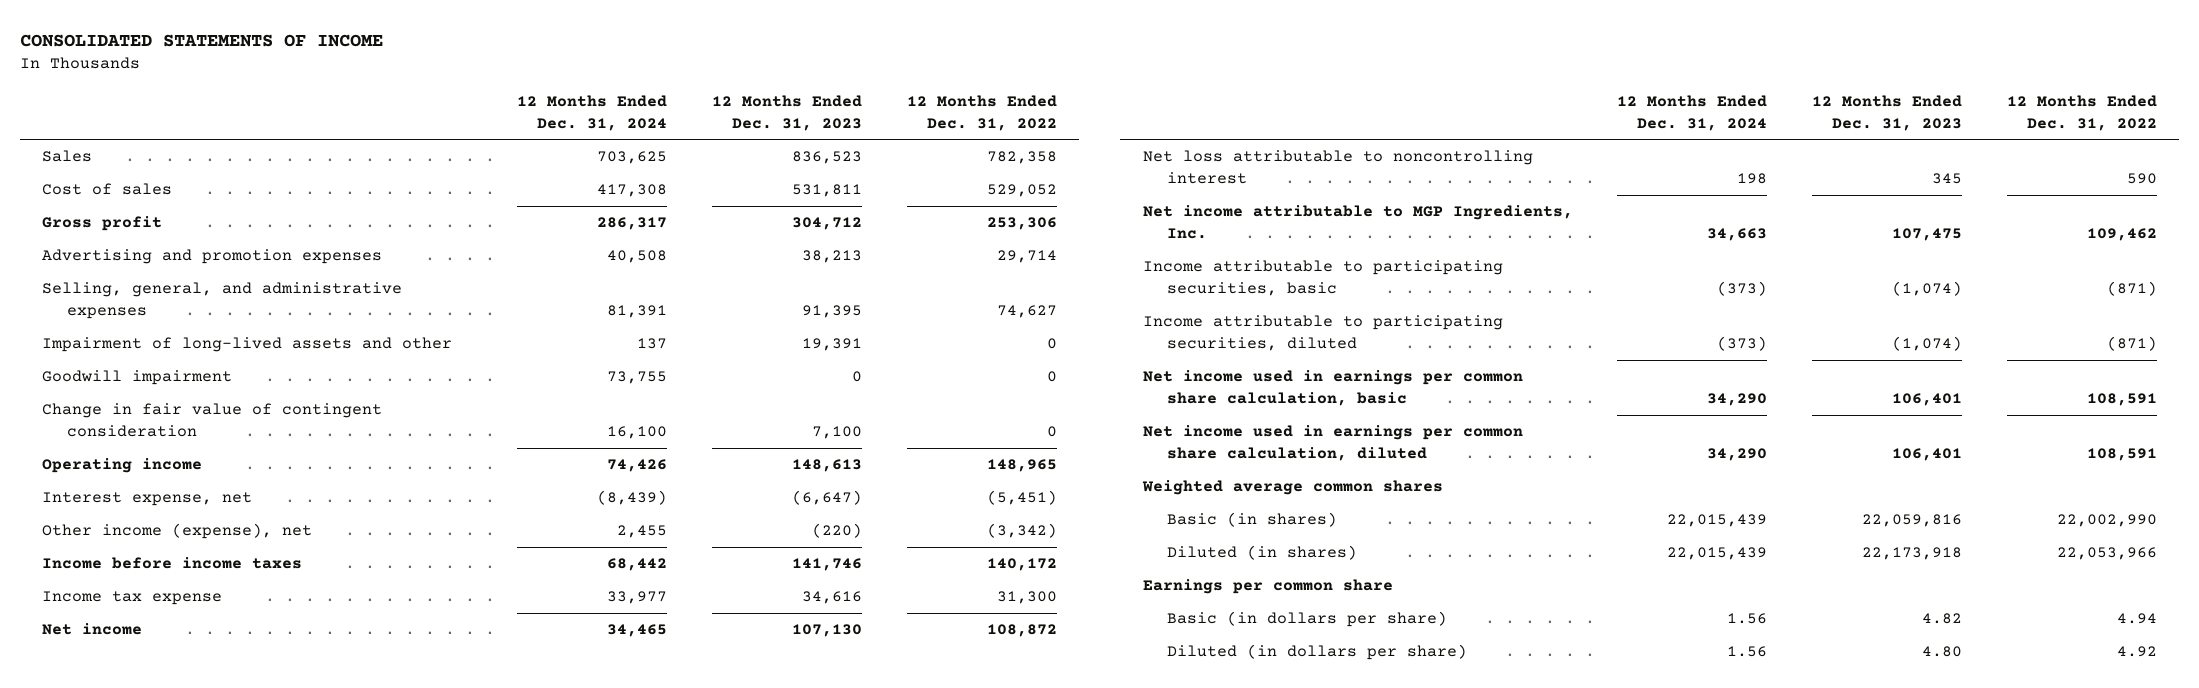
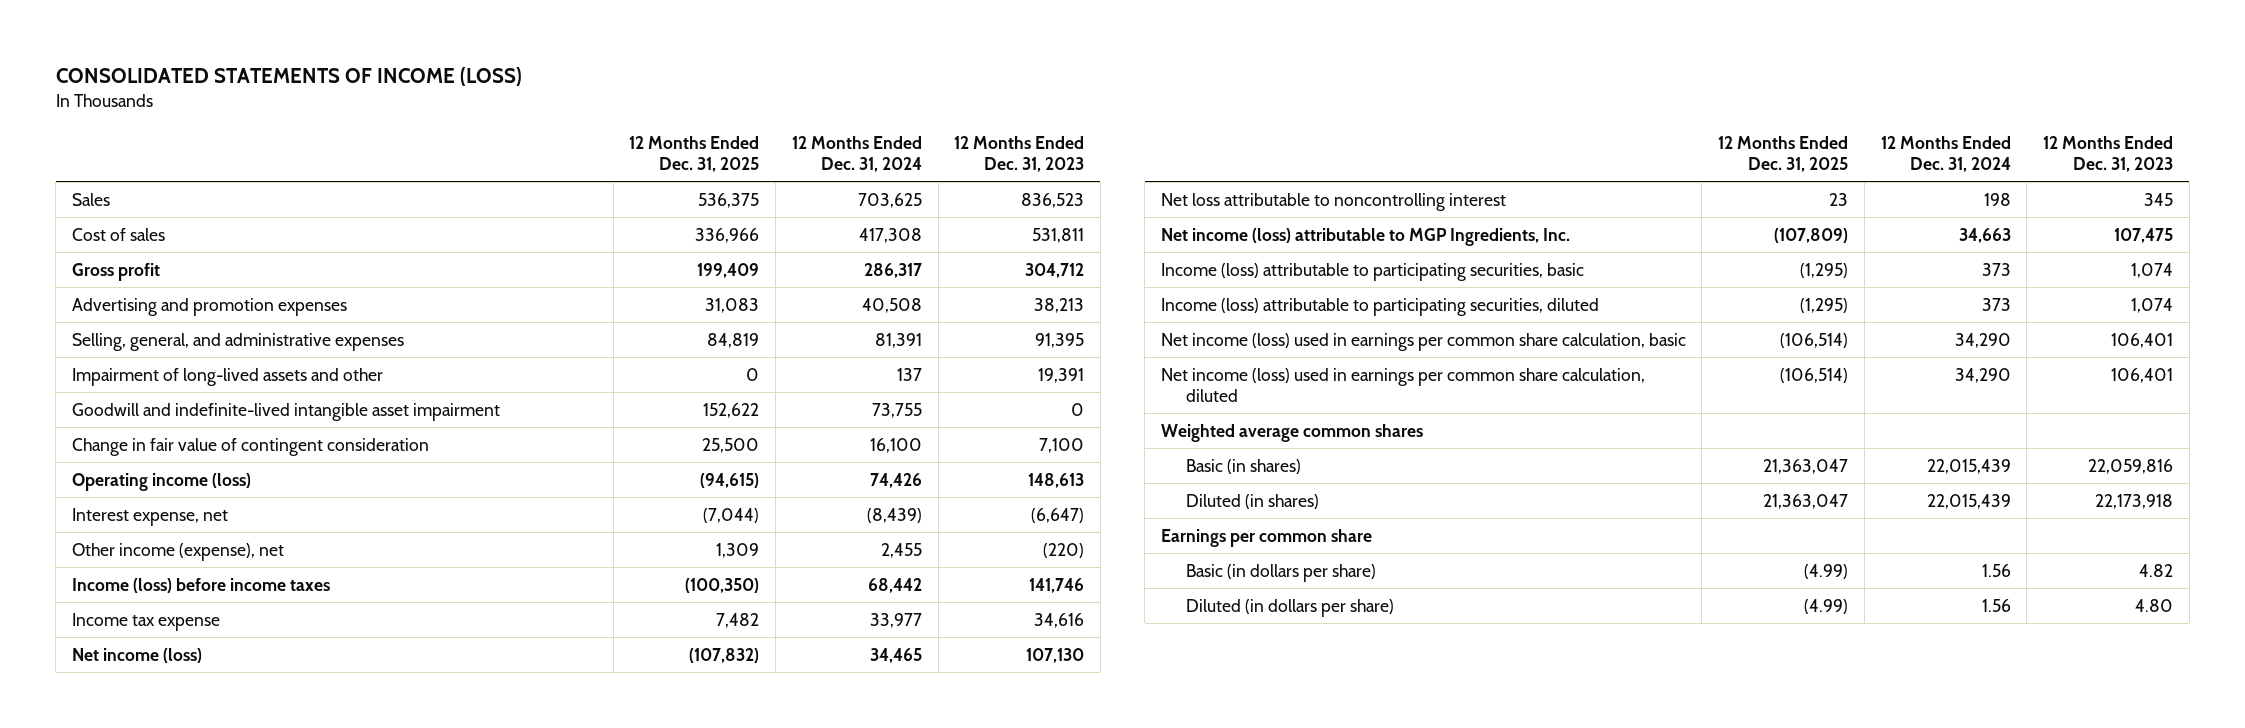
[20,33,384,47] CONSOLIDATED STATEMENTS OF INCOME -> [55,67,522,87] CONSOLIDATED STATEMENTS OF INCOME (LOSS)
[906,95,1057,131] 12 Months Ended Dec. 31, 2022 -> none
none -> [629,135,760,172] 12 Months Ended Dec. 31, 2025
[42,370,233,386] Goodwill impairment -> [72,402,501,421] Goodwill and indefinite-lived intangible asset impairment
[42,458,203,474] Operating income -> [72,472,252,491] Operating income (loss)
[42,557,303,570] Income before income taxes -> [72,577,331,593] Income (loss) before income taxes
[42,623,143,636] Net income -> [72,647,203,663] Net income (loss)
[1142,205,1573,239] Net income attributable to MGP Ingredients, Inc. -> [1160,227,1570,246] Net income (loss) attributable to MGP Ingredients, Inc.
[1142,260,1503,296] Income attributable to participating securities, basic -> [1160,262,1584,281] Income (loss) attributable to participating securities, basic
[1717,280,1768,296] (373) -> [1981,262,2011,276] 373
[1892,280,1963,296] (1,074) -> [2130,262,2173,278] 1,074
[1142,315,1503,351] Income attributable to participating securities, diluted -> [1160,297,1599,316] Income (loss) attributable to participating securities, diluted
[1717,335,1768,351] (373) -> [1981,297,2011,311] 373
[1892,335,1963,351] (1,074) -> [2130,297,2173,313] 1,074
[1142,370,1523,406] Net income used in earnings per common share calculation, basic -> [1160,332,1686,351] Net income (loss) used in earnings per common share calculation, basic
[1142,425,1523,461] Net income used in earnings per common share calculation, diluted -> [1160,367,1645,402] Net income (loss) used in earnings per common share calculation, diluted

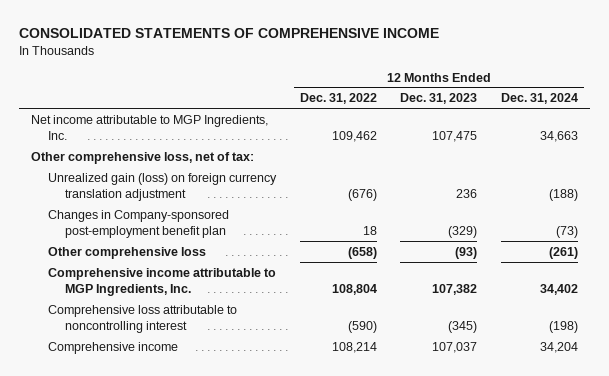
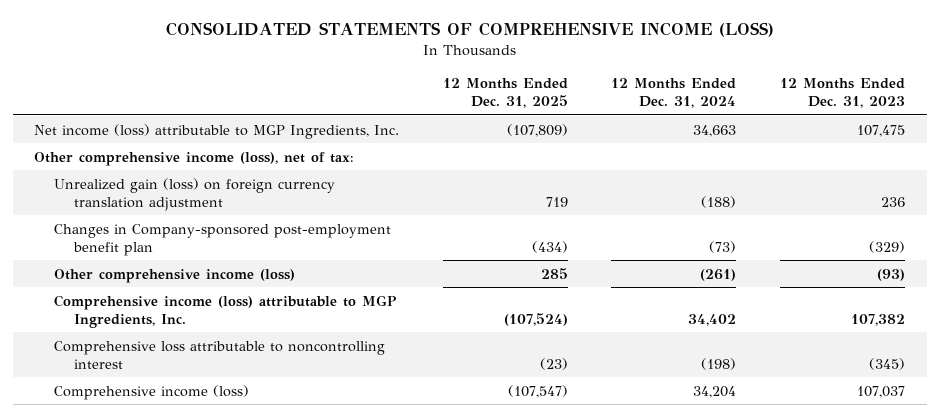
[19,28,440,39] CONSOLIDATED STATEMENTS OF COMPREHENSIVE INCOME -> [165,22,774,38] CONSOLIDATED STATEMENTS OF COMPREHENSIVE INCOME (LOSS)
[299,93,377,105] Dec. 31, 2022 -> none
none -> [442,78,568,109] 12 Months Ended Dec. 31, 2025
[30,114,268,140] Net income attributable to MGP Ingredients, Inc. -> [34,123,400,139] Net income (loss) attributable to MGP Ingredients, Inc.
[30,151,254,164] Other comprehensive loss, net of tax: -> [34,151,355,166] Other comprehensive income (loss), net of tax:
[47,246,206,259] Other comprehensive loss -> [54,268,296,283] Other comprehensive income (loss)
[47,267,276,296] Comprehensive income attributable to MGP Ingredients, Inc. -> [54,294,397,328] Comprehensive income (loss) attributable to MGP Ingredients, Inc.
[47,341,178,354] Comprehensive income -> [54,384,250,400] Comprehensive income (loss)

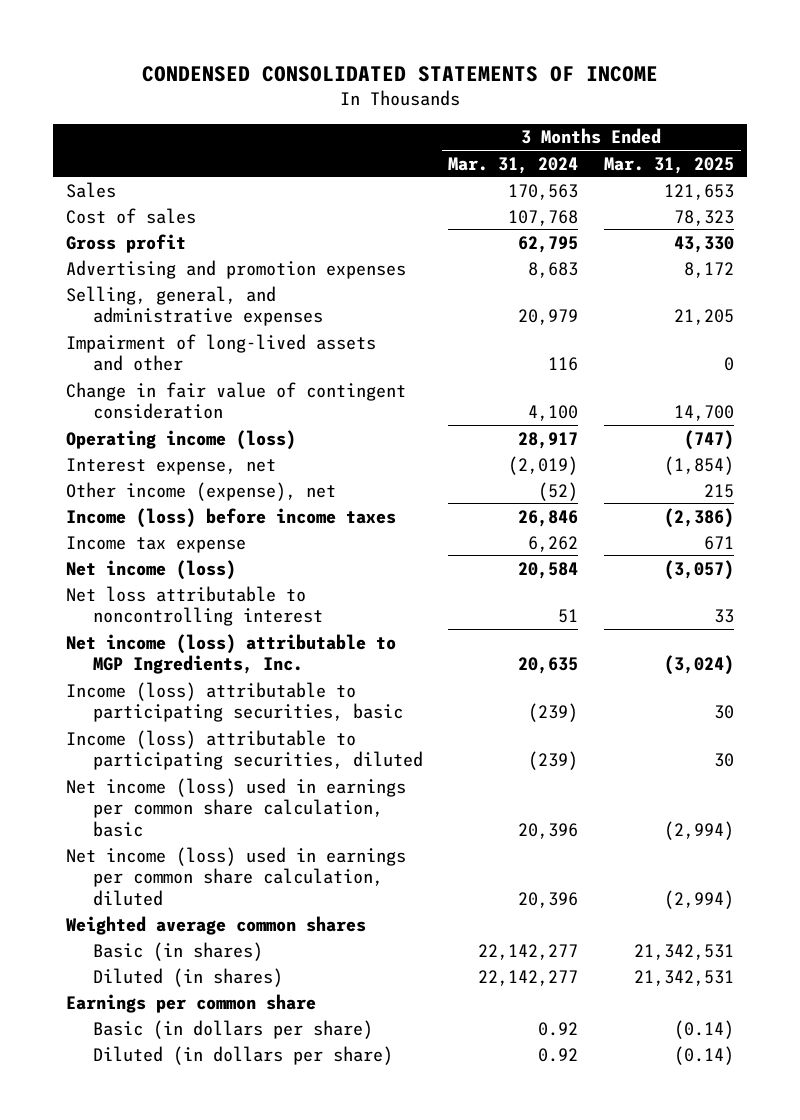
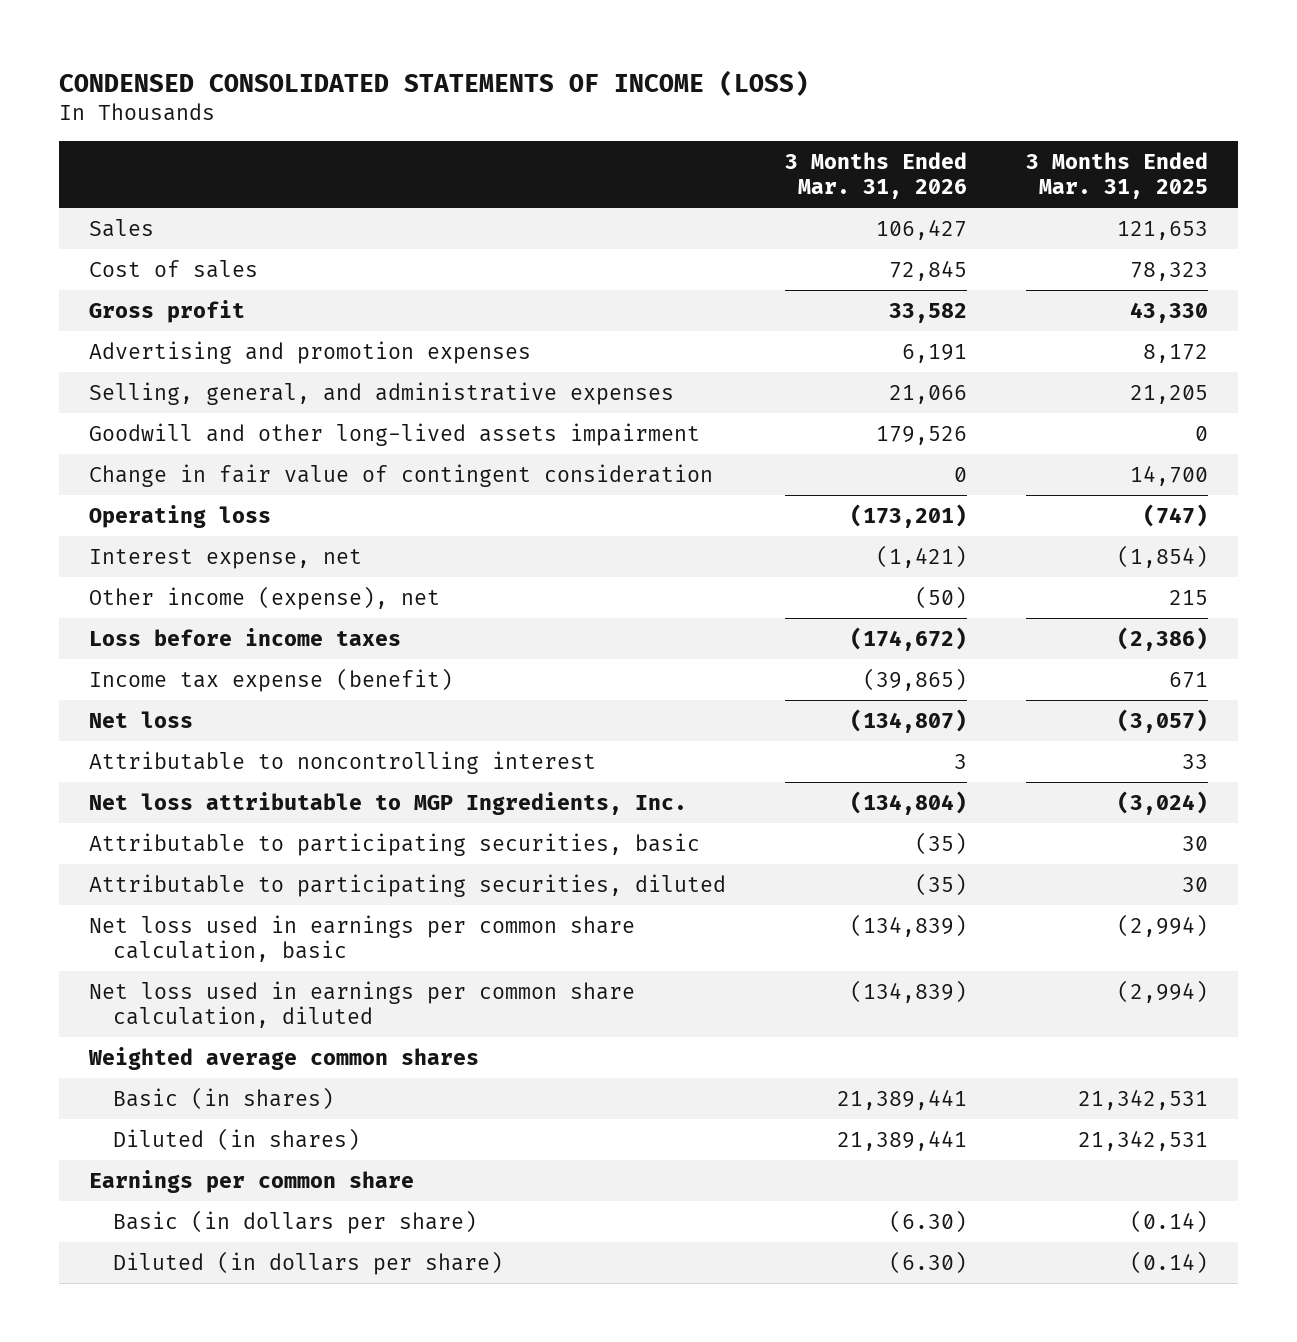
[141,65,658,82] CONDENSED CONSOLIDATED STATEMENTS OF INCOME -> [59,69,810,96] CONDENSED CONSOLIDATED STATEMENTS OF INCOME (LOSS)
[448,156,579,174] Mar. 31, 2024 -> none
none -> [785,151,968,199] 3 Months Ended Mar. 31, 2026
[65,333,376,372] Impairment of long-lived assets and other -> [88,422,700,446] Goodwill and other long-lived assets impairment
[65,429,296,450] Operating income (loss) -> [88,504,271,528] Operating loss
[65,507,396,528] Income (loss) before income taxes -> [88,627,401,646] Loss before income taxes
[65,535,246,553] Income tax expense -> [88,667,453,692] Income tax expense (benefit)
[65,559,236,580] Net income (loss) -> [88,710,193,728] Net loss
[65,585,323,627] Net loss attributable to noncontrolling interest -> [88,750,596,774] Attributable to noncontrolling interest
[65,633,396,675] Net income (loss) attributable to MGP Ingredients, Inc. -> [88,791,687,815] Net loss attributable to MGP Ingredients, Inc.
[65,681,403,723] Income (loss) attributable to participating securities, basic -> [88,832,700,856] Attributable to participating securities, basic
[65,729,423,771] Income (loss) attributable to participating securities, diluted -> [88,873,726,897] Attributable to participating securities, diluted
[65,777,406,837] Net income (loss) used in earnings per common share calculation, basic -> [88,914,635,963] Net loss used in earnings per common share calculation, basic
[65,846,406,906] Net income (loss) used in earnings per common share calculation, diluted -> [88,980,635,1029] Net loss used in earnings per common share calculation, diluted

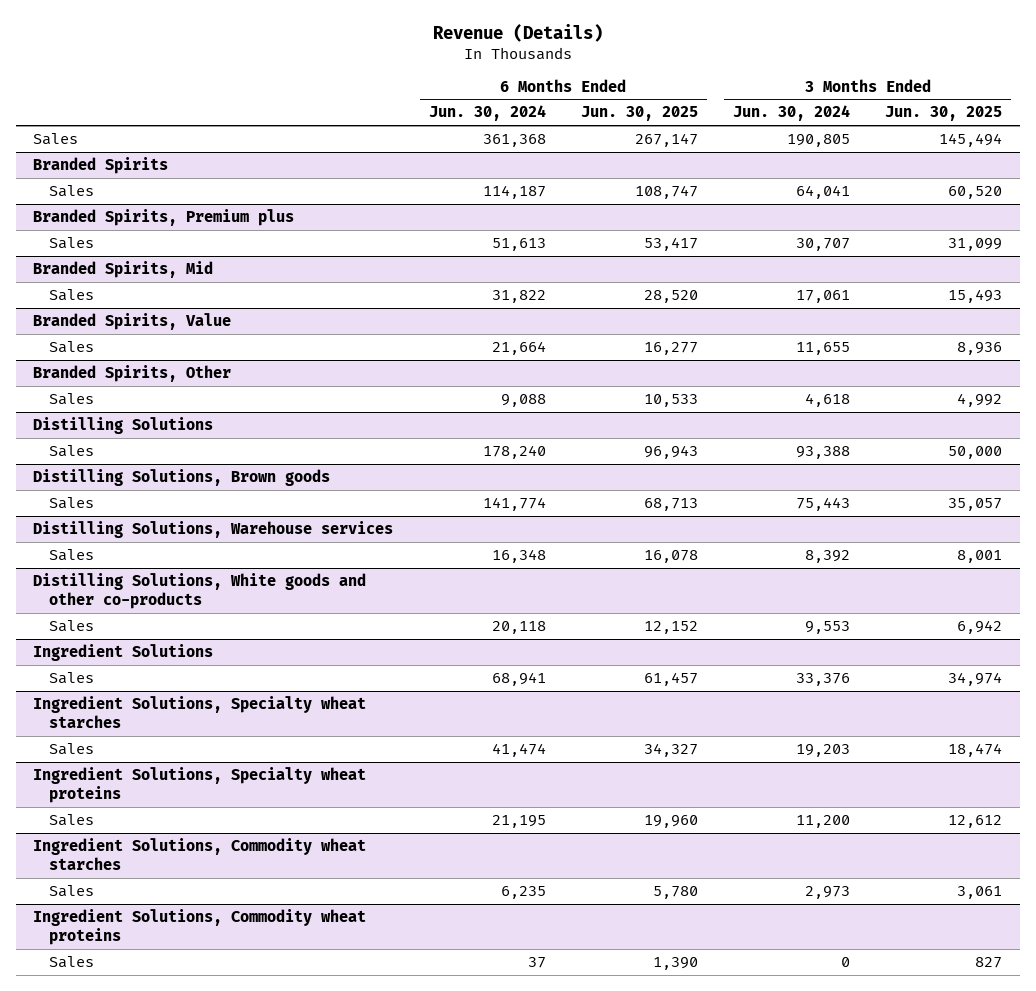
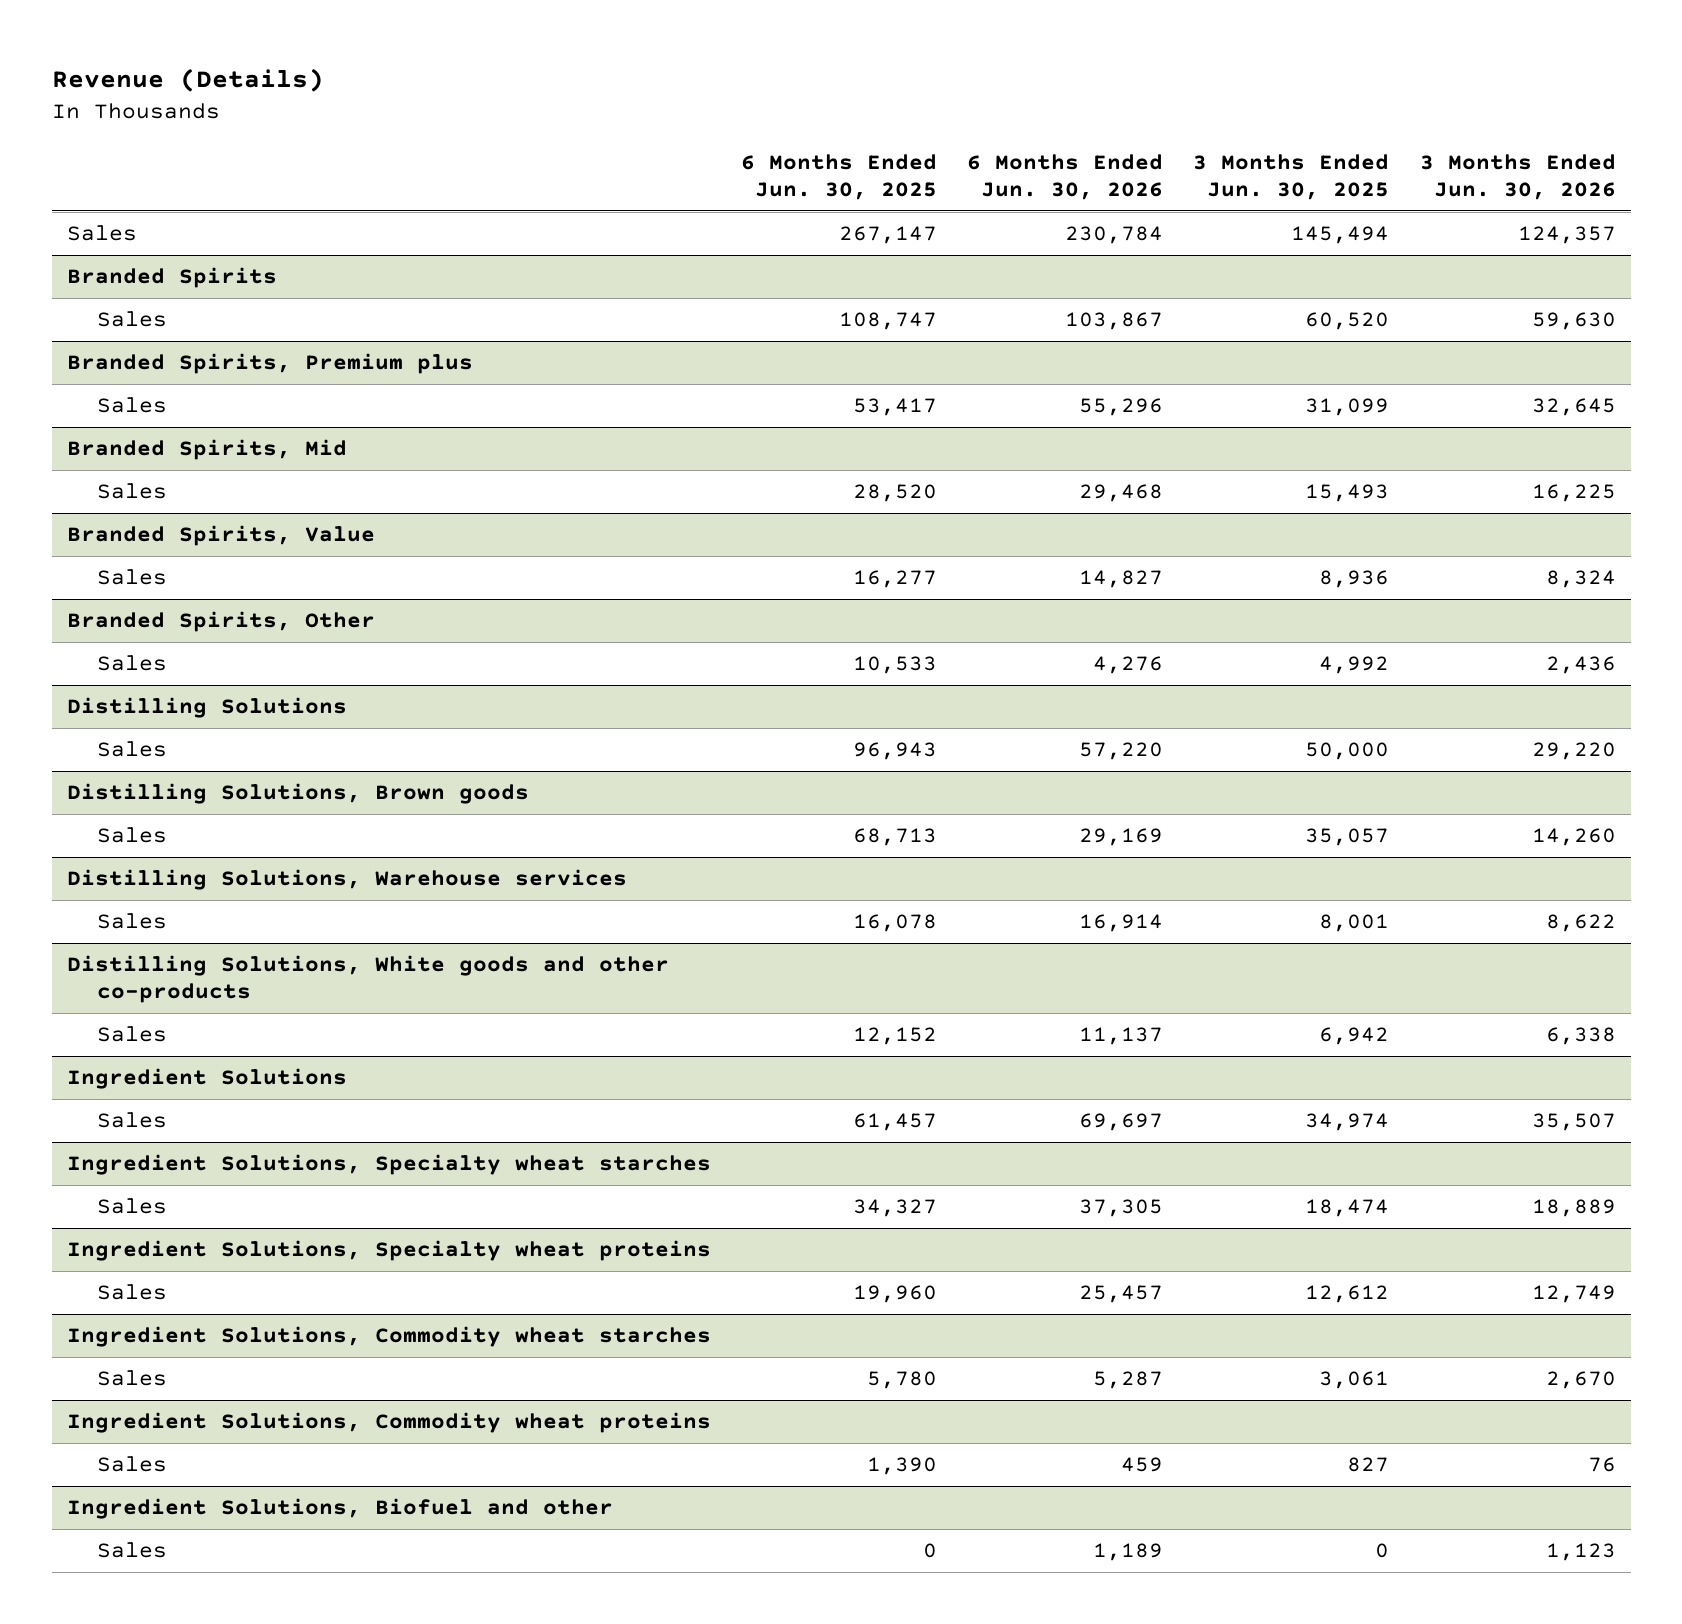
[428,105,546,122] Jun. 30, 2024 -> none
[733,105,851,122] Jun. 30, 2024 -> none
none -> [967,154,1164,200] 6 Months Ended Jun. 30, 2026
none -> [1419,154,1616,200] 3 Months Ended Jun. 30, 2026
none -> [66,1498,613,1520] Ingredient Solutions, Biofuel and other
none -> [97,1542,168,1559] Sales

